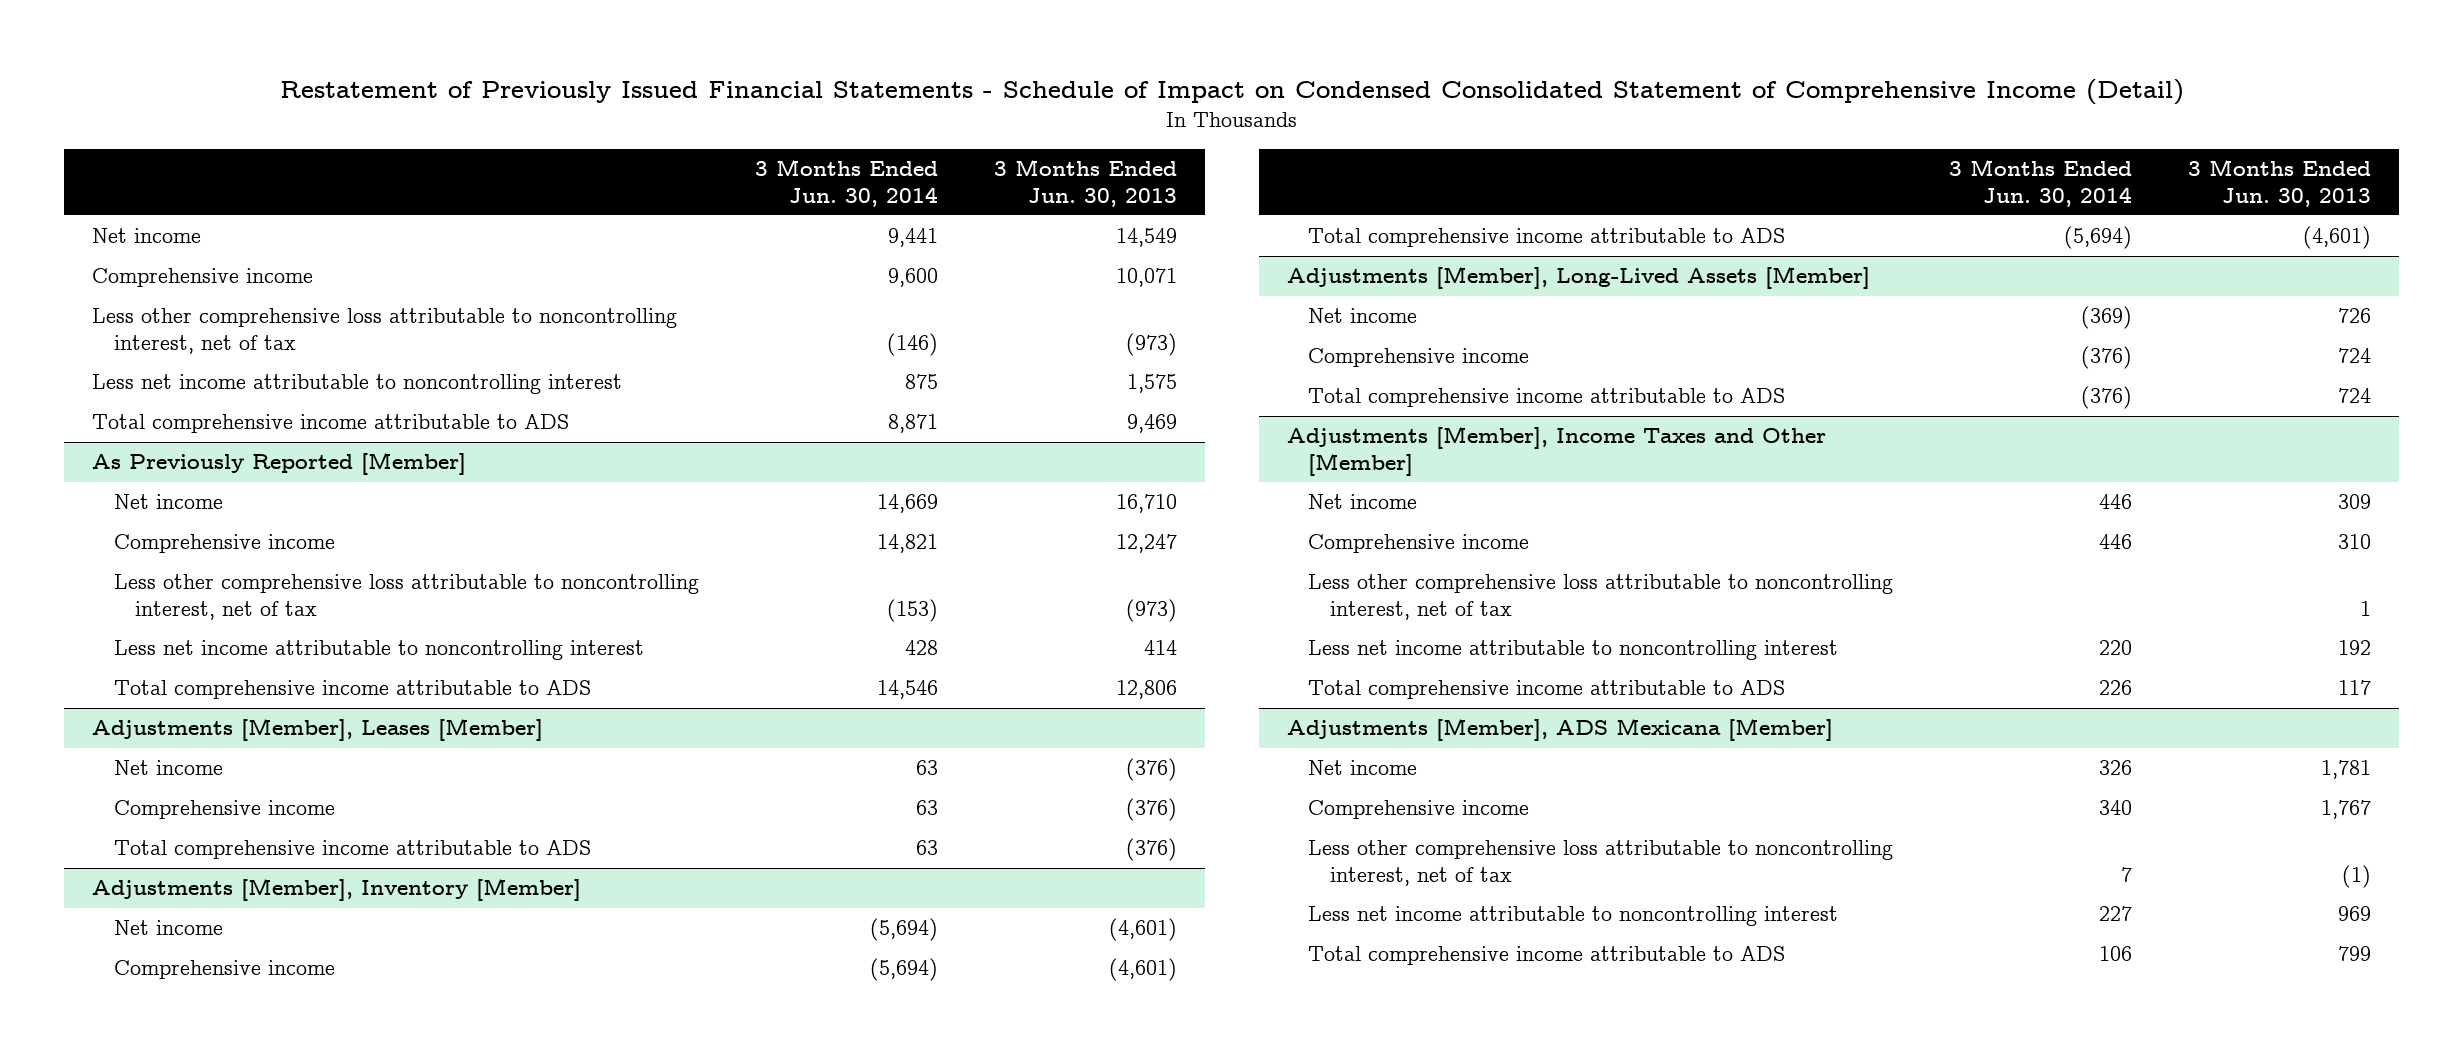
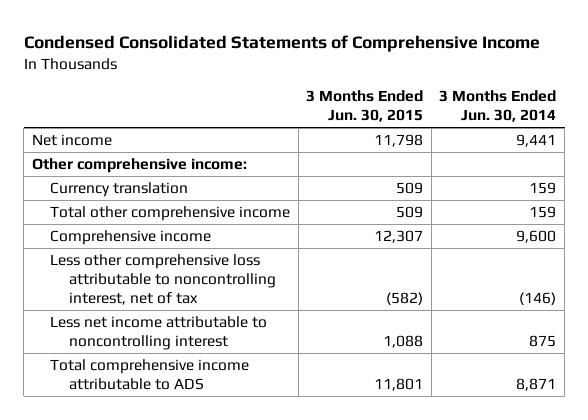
[279,78,2184,105] Restatement of Previously Issued Financial Statements - Schedule of Impact on Condensed Consolidated Statement of Comprehensive Income (Detail) -> [23,34,540,52] Condensed Consolidated Statements of Comprehensive Income
[993,158,1177,207] 3 Months Ended Jun. 30, 2013 -> none
none -> [306,90,424,123] 3 Months Ended Jun. 30, 2015
none -> [31,157,247,173] Other comprehensive income:
none -> [50,181,189,197] Currency translation
none -> [50,205,291,221] Total other comprehensive income
[92,452,467,476] As Previously Reported [Member] -> none
[113,494,223,510] Net income -> none
[113,534,335,554] Comprehensive income -> none
[113,574,699,620] Less other comprehensive loss attributable to noncontrolling interest, net of tax -> none
[113,640,644,661] Less net income attributable to noncontrolling interest -> none
[113,680,591,700] Total comprehensive income attributable to ADS -> none
[92,718,544,742] Adjustments [Member], Leases [Member] -> none
[113,760,223,776] Net income -> none
[113,800,335,820] Comprehensive income -> none
[113,840,591,860] Total comprehensive income attributable to ADS -> none
[92,878,582,902] Adjustments [Member], Inventory [Member] -> none
[113,920,223,936] Net income -> none
[113,960,335,980] Comprehensive income -> none
[1308,228,1786,248] Total comprehensive income attributable to ADS -> none
[1286,266,1870,290] Adjustments [Member], Long-Lived Assets [Member] -> none
[1308,308,1418,324] Net income -> none
[1308,348,1530,368] Comprehensive income -> none
[1308,388,1786,408] Total comprehensive income attributable to ADS -> none
[1286,426,1826,476] Adjustments [Member], Income Taxes and Other [Member] -> none
[1308,494,1418,510] Net income -> none
[1308,534,1530,554] Comprehensive income -> none
[1308,574,1894,620] Less other comprehensive loss attributable to noncontrolling interest, net of tax -> none
[1308,640,1839,661] Less net income attributable to noncontrolling interest -> none
[1308,680,1786,700] Total comprehensive income attributable to ADS -> none
[1286,718,1833,742] Adjustments [Member], ADS Mexicana [Member] -> none
[1308,760,1418,776] Net income -> none
[1308,800,1530,820] Comprehensive income -> none
[1308,840,1894,886] Less other comprehensive loss attributable to noncontrolling interest, net of tax -> none
[1308,906,1839,927] Less net income attributable to noncontrolling interest -> none
[1308,946,1786,966] Total comprehensive income attributable to ADS -> none

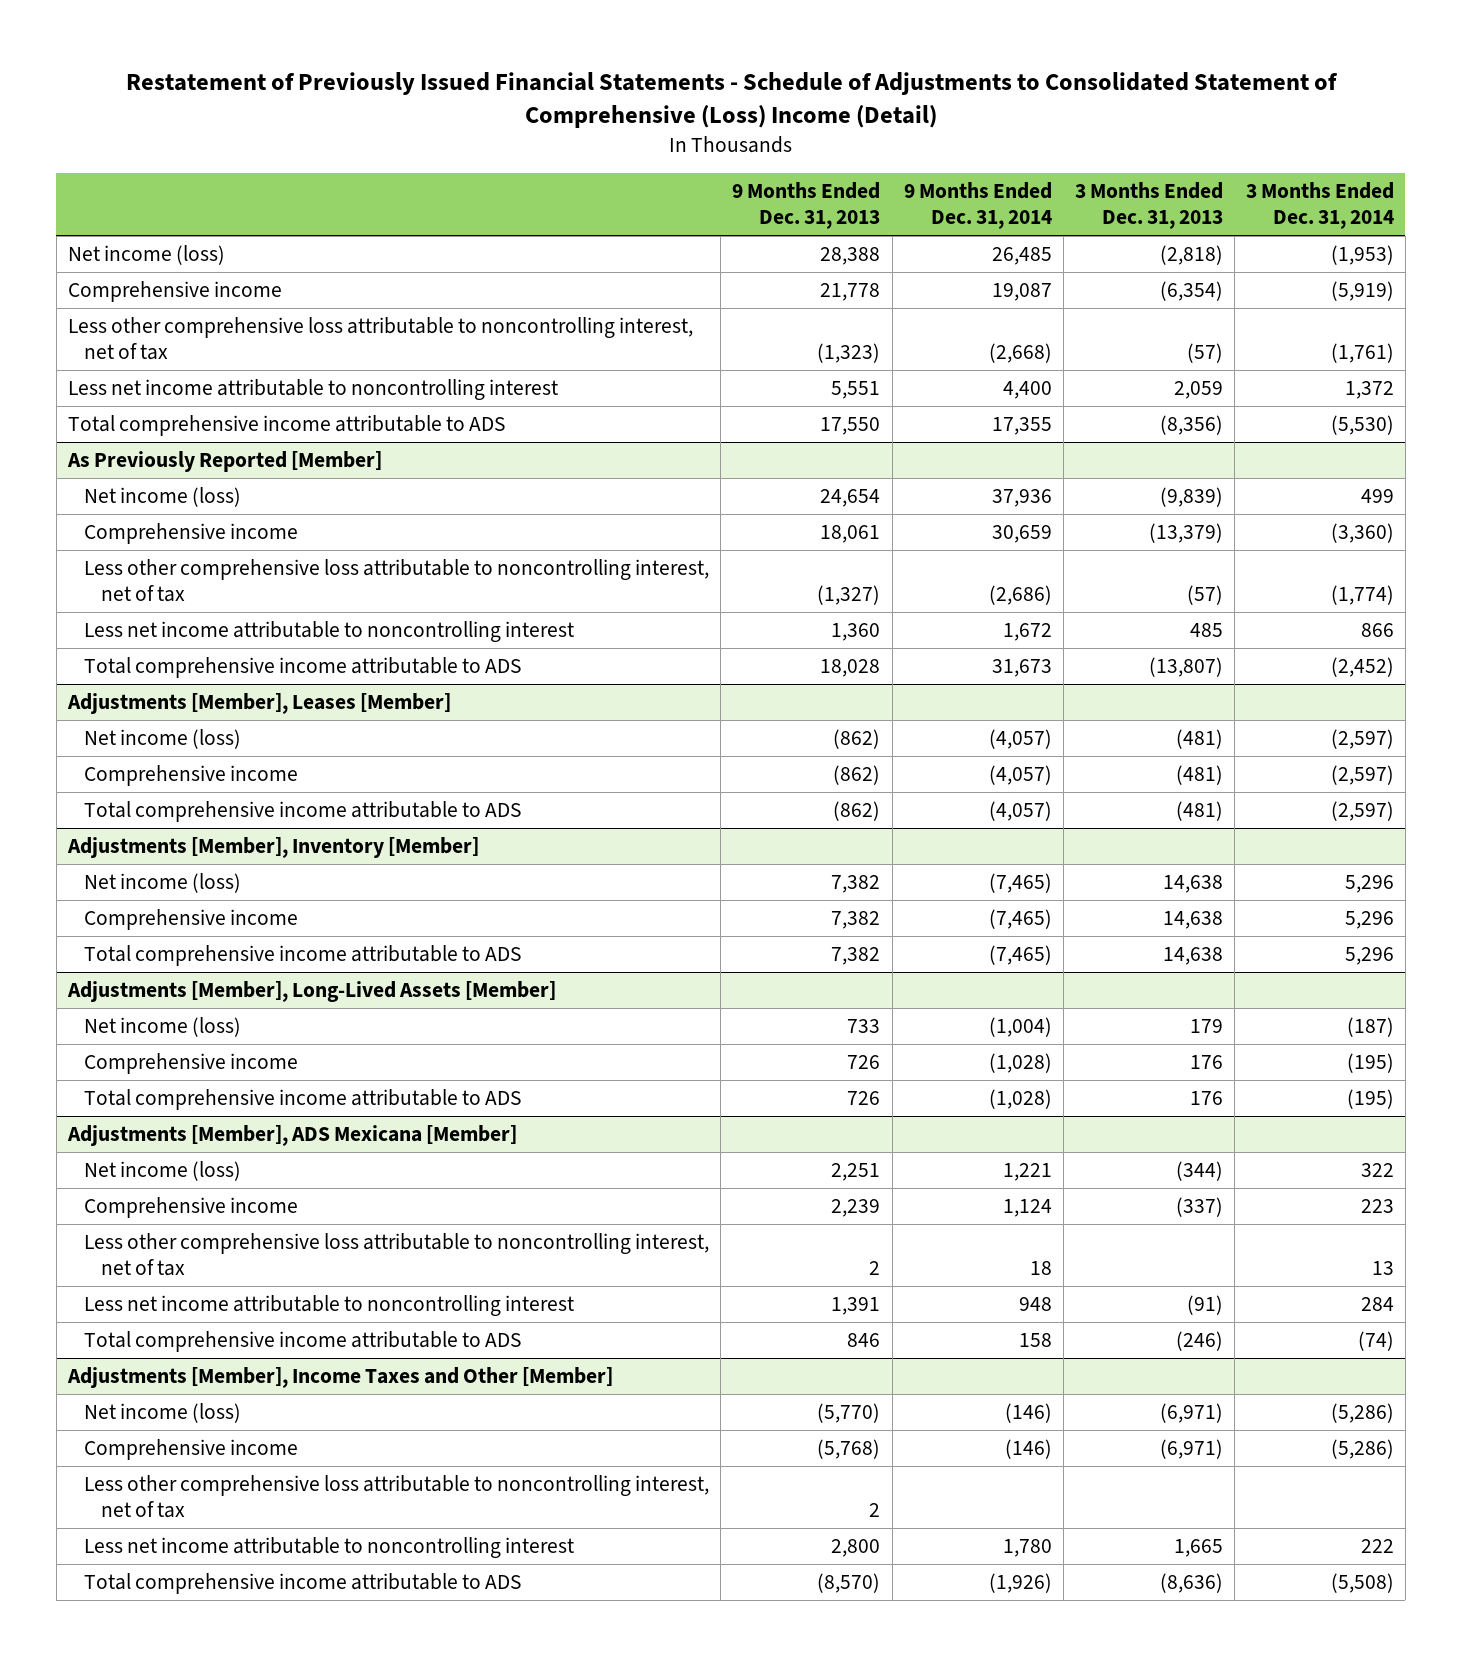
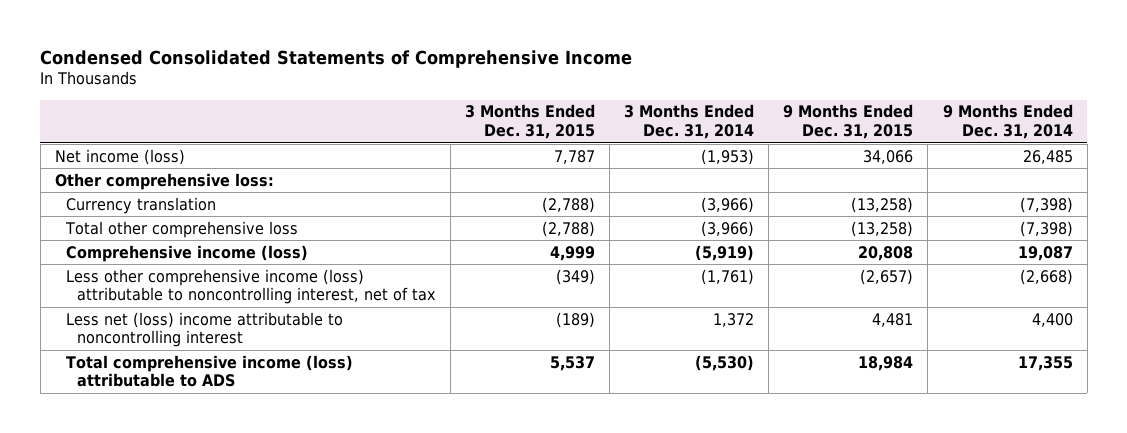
[125,71,1338,128] Restatement of Previously Issued Financial Statements - Schedule of Adjustments to Consolidated Statement of Comprehensive (Loss) Income (Detail) -> [40,49,633,68] Condensed Consolidated Statements of Comprehensive Income
[732,182,881,230] 9 Months Ended Dec. 31, 2013 -> none
[1074,182,1223,230] 3 Months Ended Dec. 31, 2013 -> none
none -> [464,104,595,139] 3 Months Ended Dec. 31, 2015
none -> [783,104,914,139] 9 Months Ended Dec. 31, 2015
[66,450,382,472] As Previously Reported [Member] -> none
[84,486,242,507] Net income (loss) -> none
[84,522,299,544] Comprehensive income -> none
[84,558,710,602] Less other comprehensive loss attributable to noncontrolling interest, net of tax -> none
[84,620,575,642] Less net income attributable to noncontrolling interest -> none
[84,656,522,678] Total comprehensive income attributable to ADS -> none
[66,692,451,714] Adjustments [Member], Leases [Member] -> none
[84,728,242,749] Net income (loss) -> none
[84,764,299,786] Comprehensive income -> none
[84,800,522,822] Total comprehensive income attributable to ADS -> none
[66,836,479,858] Adjustments [Member], Inventory [Member] -> none
[84,872,242,893] Net income (loss) -> none
[84,908,299,930] Comprehensive income -> none
[84,944,522,966] Total comprehensive income attributable to ADS -> none
[66,980,556,1002] Adjustments [Member], Long-Lived Assets [Member] -> none
[84,1016,242,1037] Net income (loss) -> none
[84,1052,299,1074] Comprehensive income -> none
[84,1088,522,1110] Total comprehensive income attributable to ADS -> none
[66,1124,517,1146] Adjustments [Member], ADS Mexicana [Member] -> none
[84,1160,242,1181] Net income (loss) -> none
[84,1196,299,1218] Comprehensive income -> none
[84,1232,710,1276] Less other comprehensive loss attributable to noncontrolling interest, net of tax -> none
[84,1294,575,1316] Less net income attributable to noncontrolling interest -> none
[84,1330,522,1352] Total comprehensive income attributable to ADS -> none
[66,1366,613,1388] Adjustments [Member], Income Taxes and Other [Member] -> none
[84,1402,242,1423] Net income (loss) -> none
[84,1438,299,1460] Comprehensive income -> none
[84,1474,710,1518] Less other comprehensive loss attributable to noncontrolling interest, net of tax -> none
[84,1536,575,1558] Less net income attributable to noncontrolling interest -> none
[84,1572,522,1594] Total comprehensive income attributable to ADS -> none
none -> [54,172,274,190] Other comprehensive loss:
none -> [65,196,216,214] Currency translation
none -> [64,220,298,238] Total other comprehensive loss
[67,280,282,302] Comprehensive income -> [65,244,308,262] Comprehensive income (loss)
[67,316,693,360] Less other comprehensive loss attributable to noncontrolling interest, net of tax -> [65,268,436,305] Less other comprehensive income (loss) attributable to noncontrolling interest, net of tax
[67,378,558,400] Less net income attributable to noncontrolling interest -> [65,311,343,348] Less net (loss) income attributable to noncontrolling interest
[67,414,505,436] Total comprehensive income attributable to ADS -> [65,354,353,388] Total comprehensive income (loss) attributable to ADS

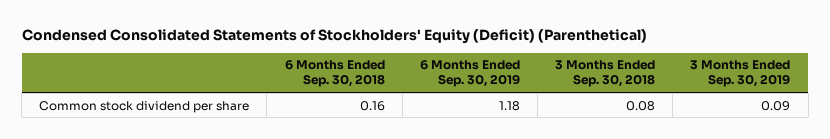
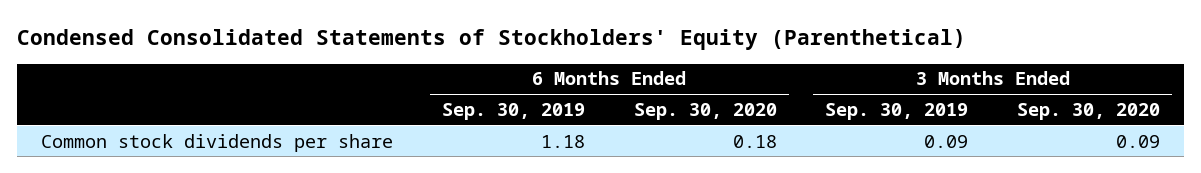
[21,29,647,45] Condensed Consolidated Statements of Stockholders' Equity (Deficit) (Parenthetical) -> [16,29,966,51] Condensed Consolidated Statements of Stockholders' Equity (Parenthetical)
[284,60,385,88] 6 Months Ended Sep. 30, 2018 -> none
[555,60,656,88] 3 Months Ended Sep. 30, 2018 -> none
none -> [633,102,777,120] Sep. 30, 2020
none -> [1016,102,1160,120] Sep. 30, 2020
[39,100,250,113] Common stock dividend per share -> [41,133,394,152] Common stock dividends per share

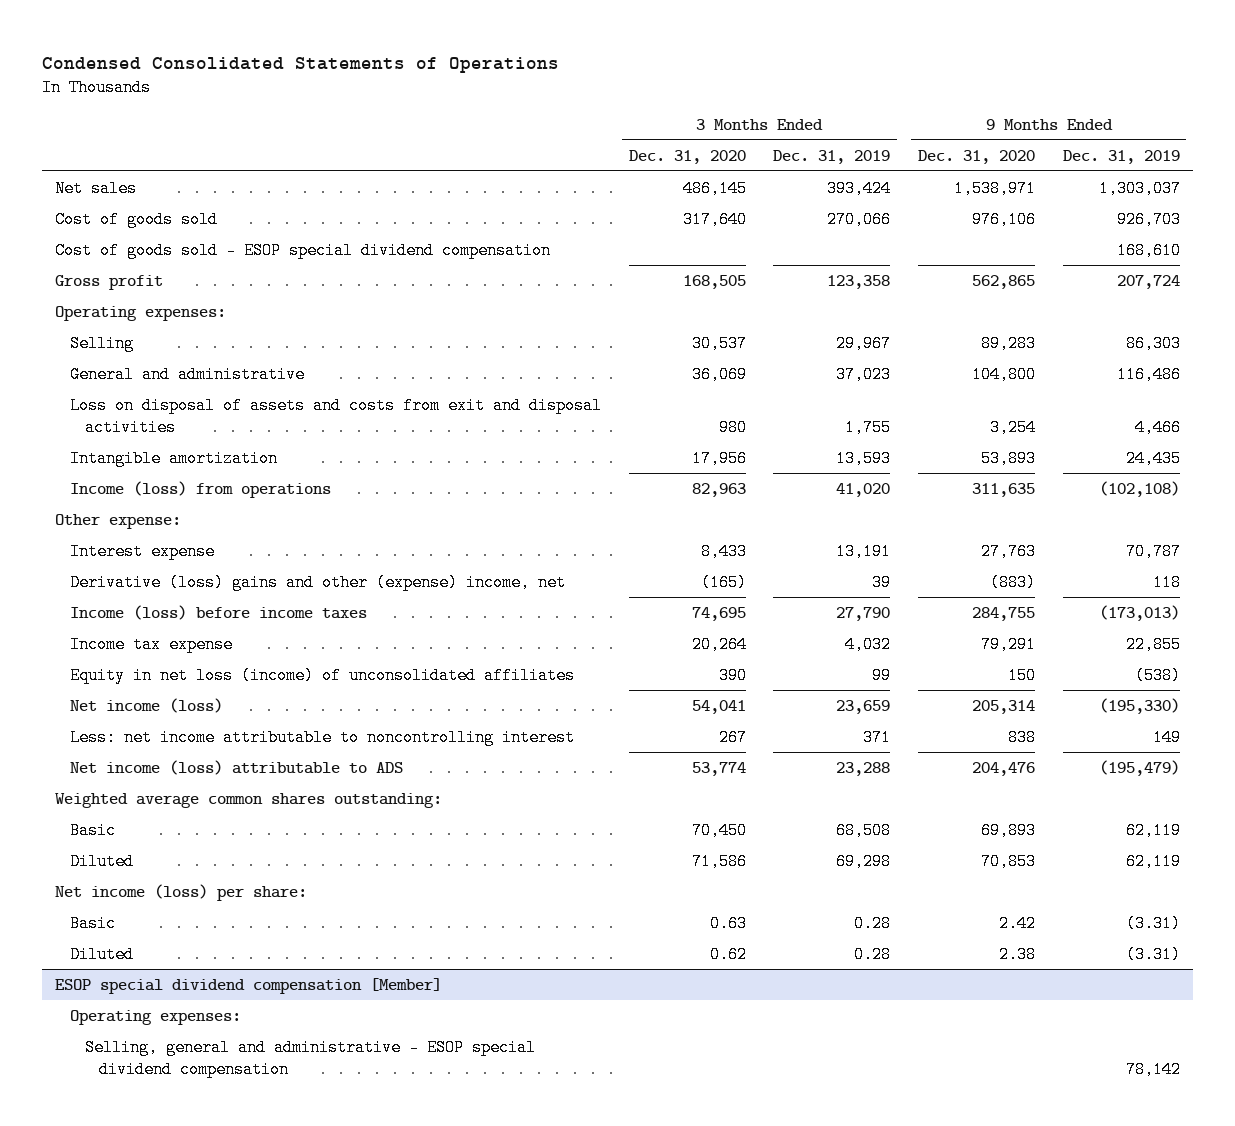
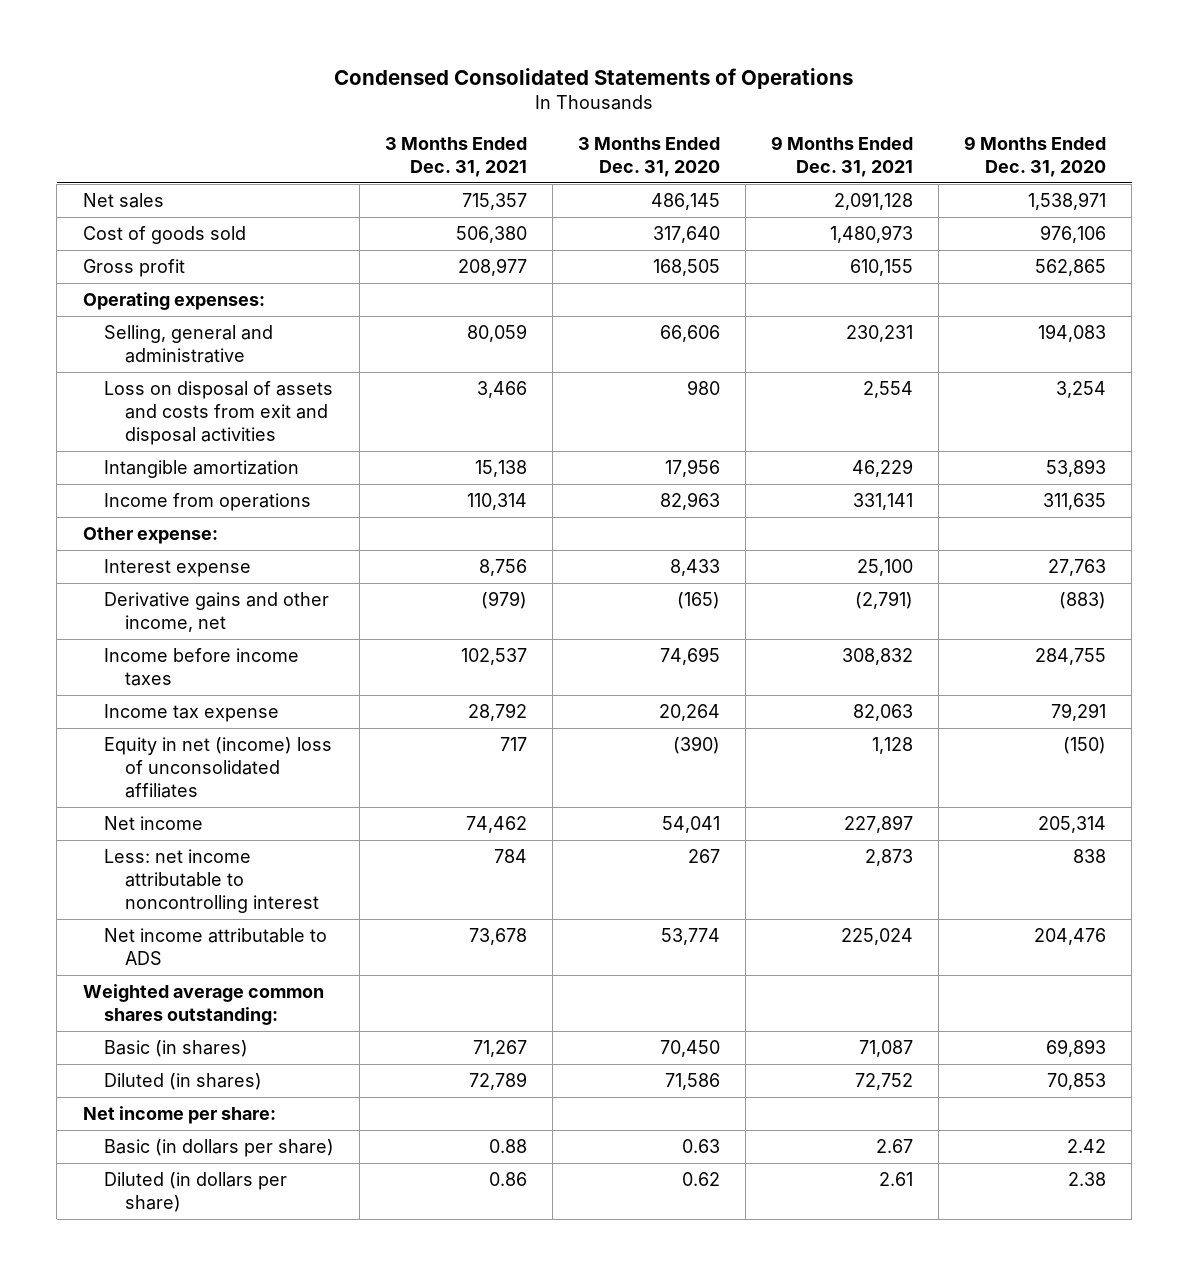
[773,149,891,164] Dec. 31, 2019 -> none
[1062,149,1180,164] Dec. 31, 2019 -> none
none -> [385,136,528,177] 3 Months Ended Dec. 31, 2021
none -> [771,135,914,177] 9 Months Ended Dec. 31, 2021
[55,241,552,259] Cost of goods sold - ESOP special dividend compensation -> none
[70,365,306,383] General and administrative -> none
[70,334,135,352] Selling -> [103,325,273,364] Selling, general and administrative
[691,334,747,352] 30,537 -> [660,325,721,343] 66,606
[980,334,1036,352] 89,283 -> [1038,324,1107,343] 194,083
[70,480,332,498] Income (loss) from operations -> [103,493,311,512] Income from operations
[70,573,567,591] Derivative (loss) gains and other (expense) income, net -> [103,592,329,633] Derivative gains and other income, net
[70,604,368,620] Income (loss) before income taxes -> [103,648,299,687] Income before income taxes
[70,666,576,684] Equity in net loss (income) of unconsolidated affiliates -> [103,737,332,799] Equity in net (income) loss of unconsolidated affiliates
[718,666,747,684] 390 -> [673,736,721,755] (390)
[1007,666,1036,684] 150 -> [1063,737,1107,755] (150)
[70,697,224,713] Net income (loss) -> [103,816,203,831] Net income
[70,759,404,775] Net income (loss) attributable to ADS -> [103,928,327,966] Net income attributable to ADS
[55,977,443,994] ESOP special dividend compensation [Member] -> none
[70,1009,242,1025] Operating expenses: -> none
[84,1038,536,1079] Selling, general and administrative - ESOP special dividend compensation -> none
[70,821,117,839] Basic -> [103,1040,248,1058] Basic (in shares)
[70,852,135,870] Diluted -> [103,1073,262,1091] Diluted (in shares)
[55,883,308,901] Net income (loss) per share: -> [82,1106,276,1125] Net income per share:
[70,914,117,932] Basic -> [103,1139,334,1158] Basic (in dollars per share)
[70,945,135,963] Diluted -> [103,1172,287,1213] Diluted (in dollars per share)

